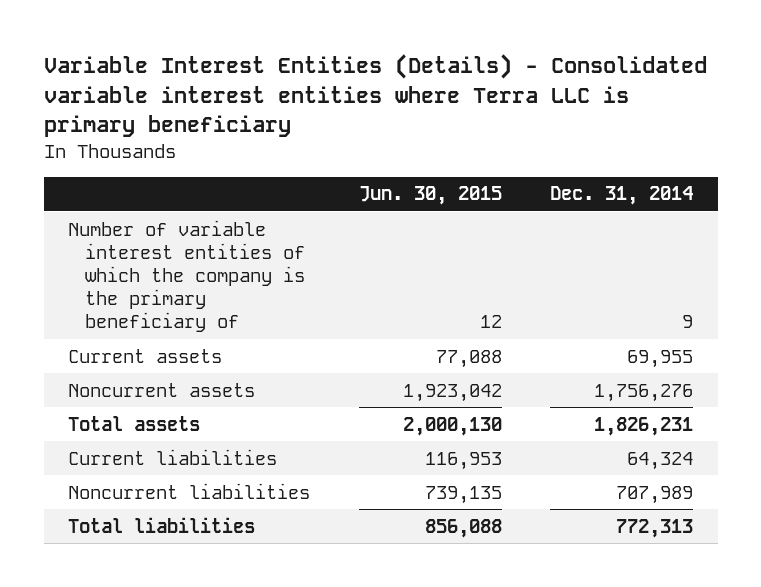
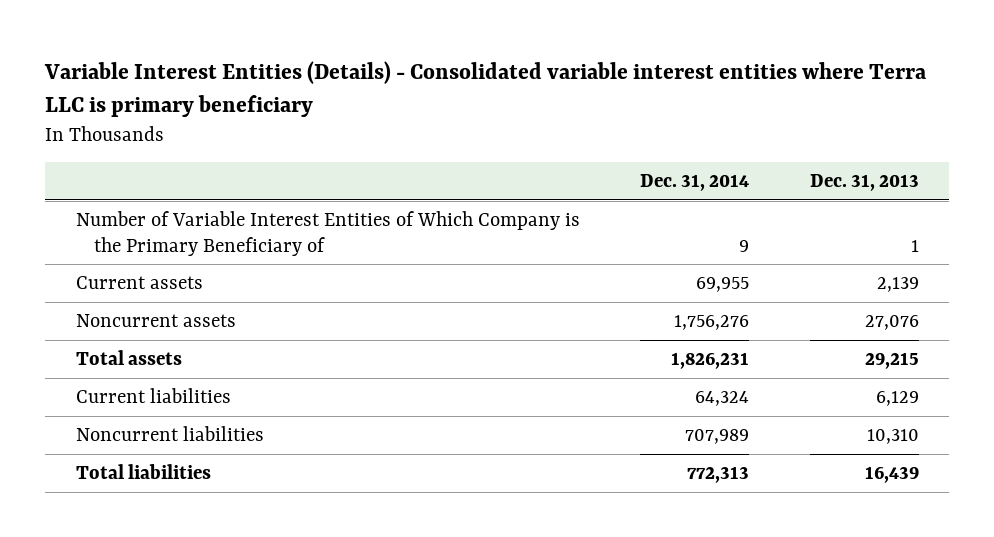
[358,186,502,206] Jun. 30, 2015 -> none
none -> [809,174,919,192] Dec. 31, 2013
[68,219,306,333] Number of variable interest entities of which the company is the primary beneficiary of -> [75,211,580,256] Number of Variable Interest Entities of Which Company is the Primary Beneficiary of

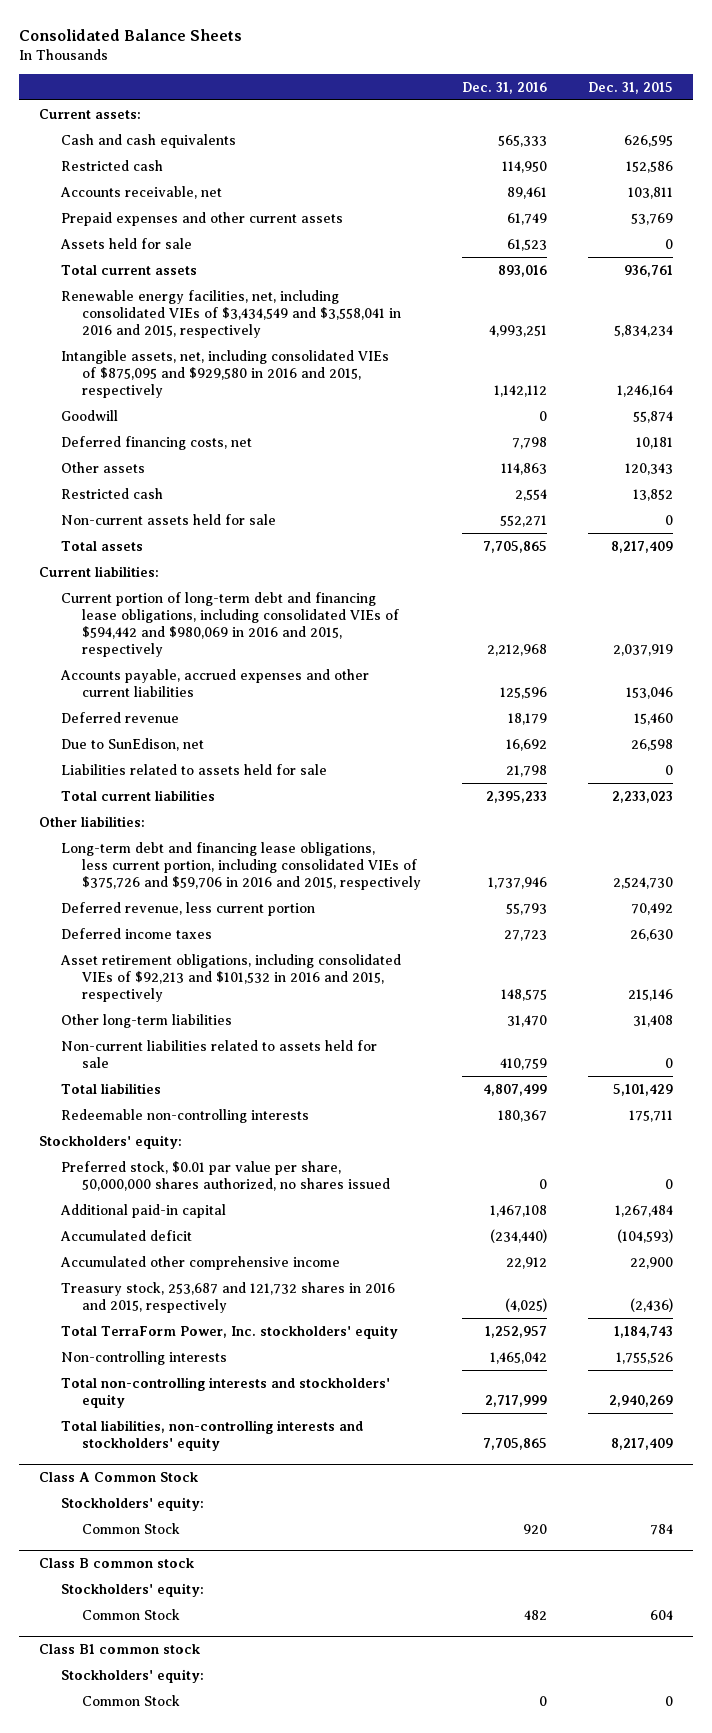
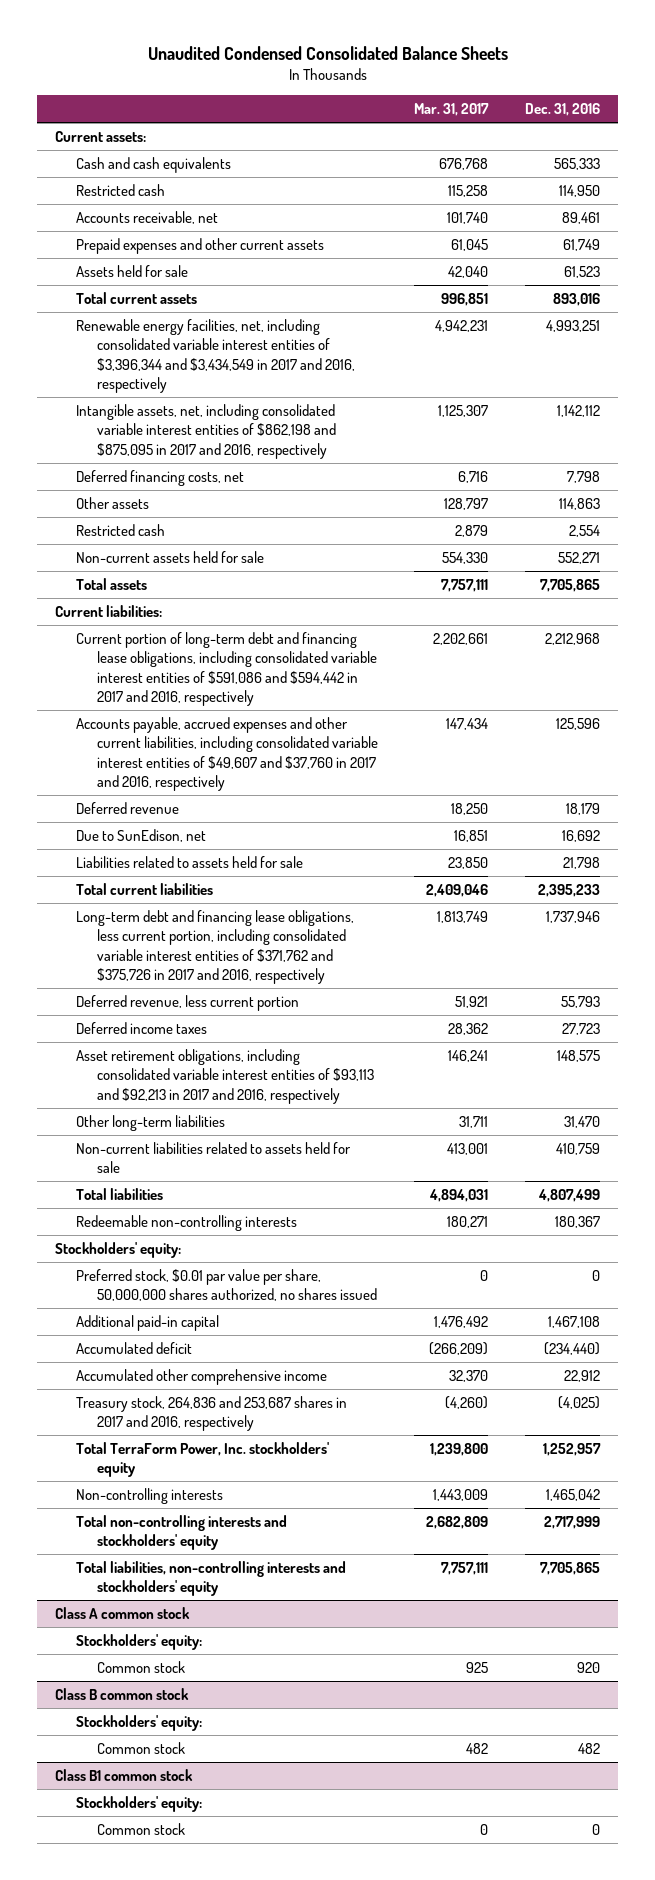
[18,28,242,41] Consolidated Balance Sheets -> [147,46,508,61] Unaudited Condensed Consolidated Balance Sheets
[587,81,673,94] Dec. 31, 2015 -> none
none -> [414,103,490,117] Mar. 31, 2017
[60,409,118,421] Goodwill -> none
[60,289,401,338] Renewable energy facilities, net, including consolidated VIEs of $3,434,549 and $3,558,041 in 2016 and 2015, respectively -> [75,318,355,394] Renewable energy facilities, net, including consolidated variable interest entities of $3,396,344 and $3,434,549 in 2017 and 2016, respectively
[60,349,389,398] Intangible assets, net, including consolidated VIEs of $875,095 and $929,580 in 2016 and 2015, respectively -> [75,403,336,459] Intangible assets, net, including consolidated variable interest entities of $862,198 and $875,095 in 2017 and 2016, respectively
[60,591,399,657] Current portion of long-term debt and financing lease obligations, including consolidated VIEs of $594,442 and $980,069 in 2016 and 2015, respectively -> [75,631,377,707] Current portion of long-term debt and financing lease obligations, including consolidated variable interest entities of $591,086 and $594,442 in 2017 and 2016, respectively
[59,668,369,697] Accounts payable, accrued expenses and other current liabilities -> [75,716,378,792] Accounts payable, accrued expenses and other current liabilities, including consolidated variable interest entities of $49,607 and $37,760 in 2017 and 2016, respectively
[39,815,146,827] Other liabilities: -> none
[60,841,421,890] Long-term debt and financing lease obligations, less current portion, including consolidated VIEs of $375,726 and $59,706 in 2016 and 2015, respectively -> [75,909,354,985] Long-term debt and financing lease obligations, less current portion, including consolidated variable interest entities of $371,762 and $375,726 in 2017 and 2016, respectively
[59,953,401,1002] Asset retirement obligations, including consolidated VIEs of $92,213 and $101,532 in 2016 and 2015, respectively -> [75,1048,374,1104] Asset retirement obligations, including consolidated variable interest entities of $93,113 and $92,213 in 2017 and 2016, respectively
[60,1281,395,1313] Treasury stock, 253,687 and 121,732 shares in 2016 and 2015, respectively -> [75,1395,347,1432] Treasury stock, 264,836 and 253,687 shares in 2017 and 2016, respectively
[39,1472,200,1483] Class A Common Stock -> [55,1606,191,1619] Class A common stock
[81,1522,180,1534] Common Stock -> [96,1660,185,1673] Common stock
[81,1608,180,1620] Common Stock -> [96,1741,185,1754] Common stock
[81,1694,180,1706] Common Stock -> [96,1822,185,1835] Common stock

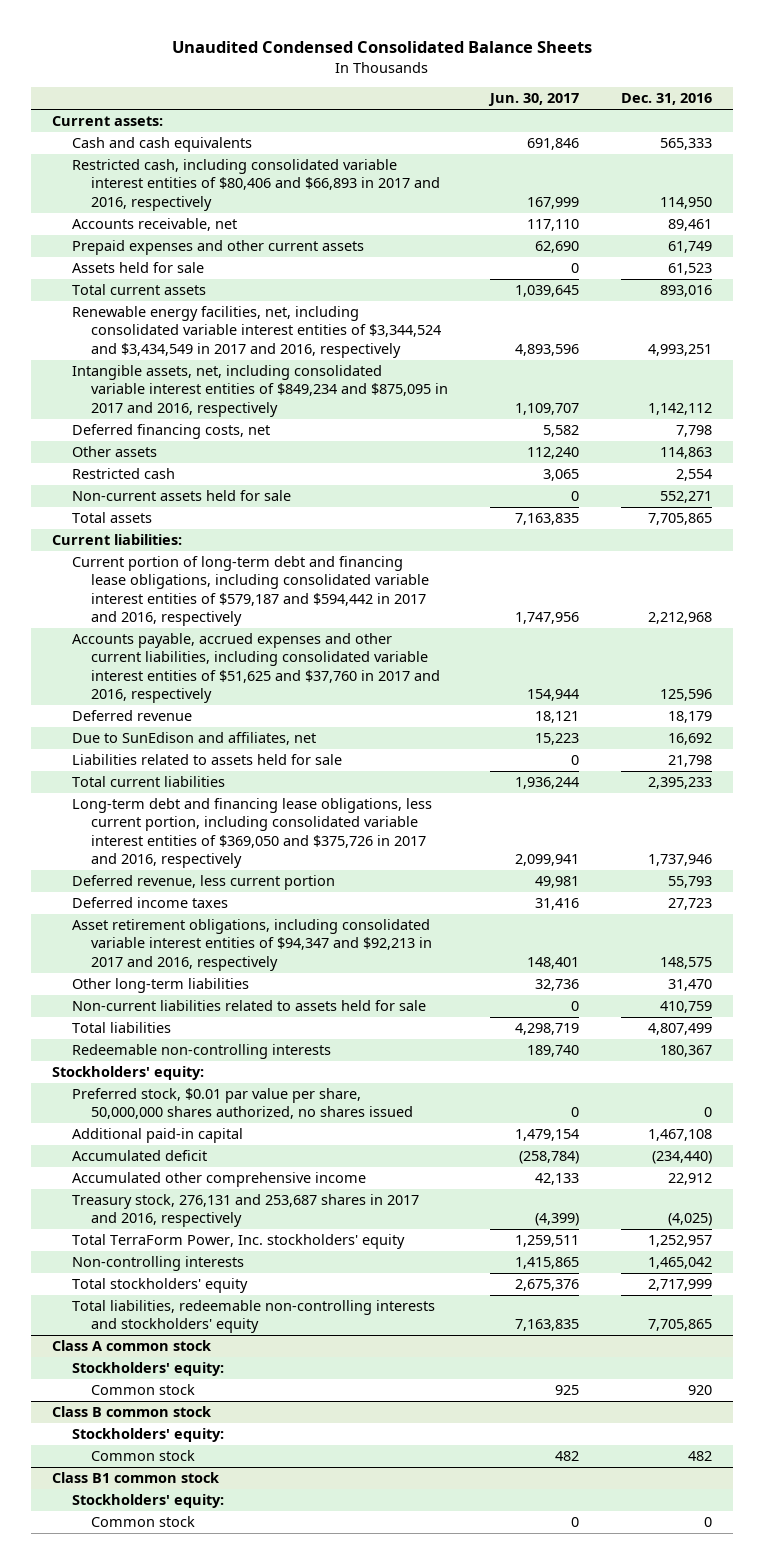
[414,103,490,117] Mar. 31, 2017 -> none
none -> [488,93,580,107] Jun. 30, 2017
[75,183,165,196] Restricted cash -> [71,159,441,211] Restricted cash, including consolidated variable interest entities of $80,406 and $66,893 in 2017 and 2016, respectively
[75,318,355,394] Renewable energy facilities, net, including consolidated variable interest entities of $3,396,344 and $3,434,549 in 2017 and 2016, respectively -> [71,306,442,358] Renewable energy facilities, net, including consolidated variable interest entities of $3,344,524 and $3,434,549 in 2017 and 2016, respectively
[75,403,336,459] Intangible assets, net, including consolidated variable interest entities of $862,198 and $875,095 in 2017 and 2016, respectively -> [71,365,449,417] Intangible assets, net, including consolidated variable interest entities of $849,234 and $875,095 in 2017 and 2016, respectively
[75,631,377,707] Current portion of long-term debt and financing lease obligations, including consolidated variable interest entities of $591,086 and $594,442 in 2017 and 2016, respectively -> [71,556,430,627] Current portion of long-term debt and financing lease obligations, including consolidated variable interest entities of $579,187 and $594,442 in 2017 and 2016, respectively
[75,716,378,792] Accounts payable, accrued expenses and other current liabilities, including consolidated variable interest entities of $49,607 and $37,760 in 2017 and 2016, respectively -> [71,633,441,704] Accounts payable, accrued expenses and other current liabilities, including consolidated variable interest entities of $51,625 and $37,760 in 2017 and 2016, respectively
[75,828,206,842] Due to SunEdison, net -> [71,732,316,746] Due to SunEdison and affiliates, net
[75,909,354,985] Long-term debt and financing lease obligations, less current portion, including consolidated variable interest entities of $371,762 and $375,726 in 2017 and 2016, respectively -> [71,798,432,869] Long-term debt and financing lease obligations, less current portion, including consolidated variable interest entities of $369,050 and $375,726 in 2017 and 2016, respectively
[75,1048,374,1104] Asset retirement obligations, including consolidated variable interest entities of $93,113 and $92,213 in 2017 and 2016, respectively -> [71,919,433,971] Asset retirement obligations, including consolidated variable interest entities of $94,347 and $92,213 in 2017 and 2016, respectively
[75,1395,347,1432] Treasury stock, 264,836 and 253,687 shares in 2017 and 2016, respectively -> [71,1194,419,1228] Treasury stock, 276,131 and 253,687 shares in 2017 and 2016, respectively
[75,1514,287,1551] Total non-controlling interests and stockholders' equity -> [71,1278,248,1294] Total stockholders' equity
[75,1560,346,1597] Total liabilities, non-controlling interests and stockholders' equity -> [71,1300,435,1334] Total liabilities, redeemable non-controlling interests and stockholders' equity

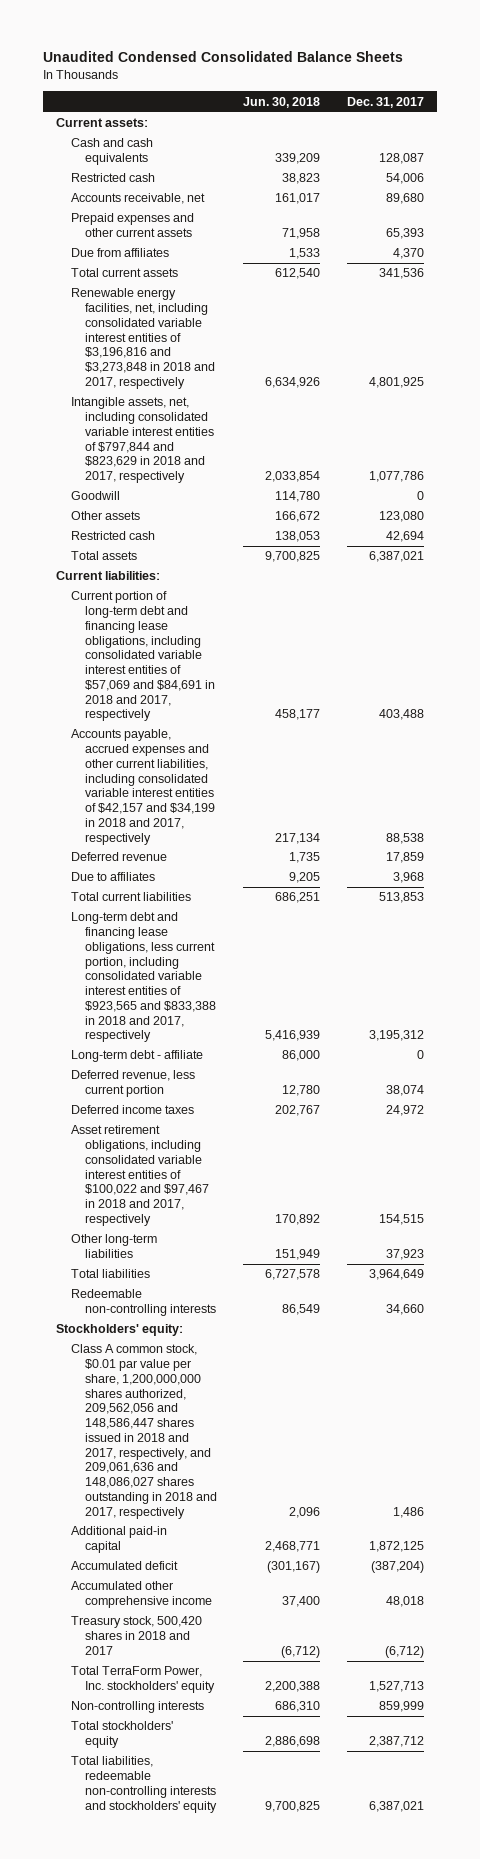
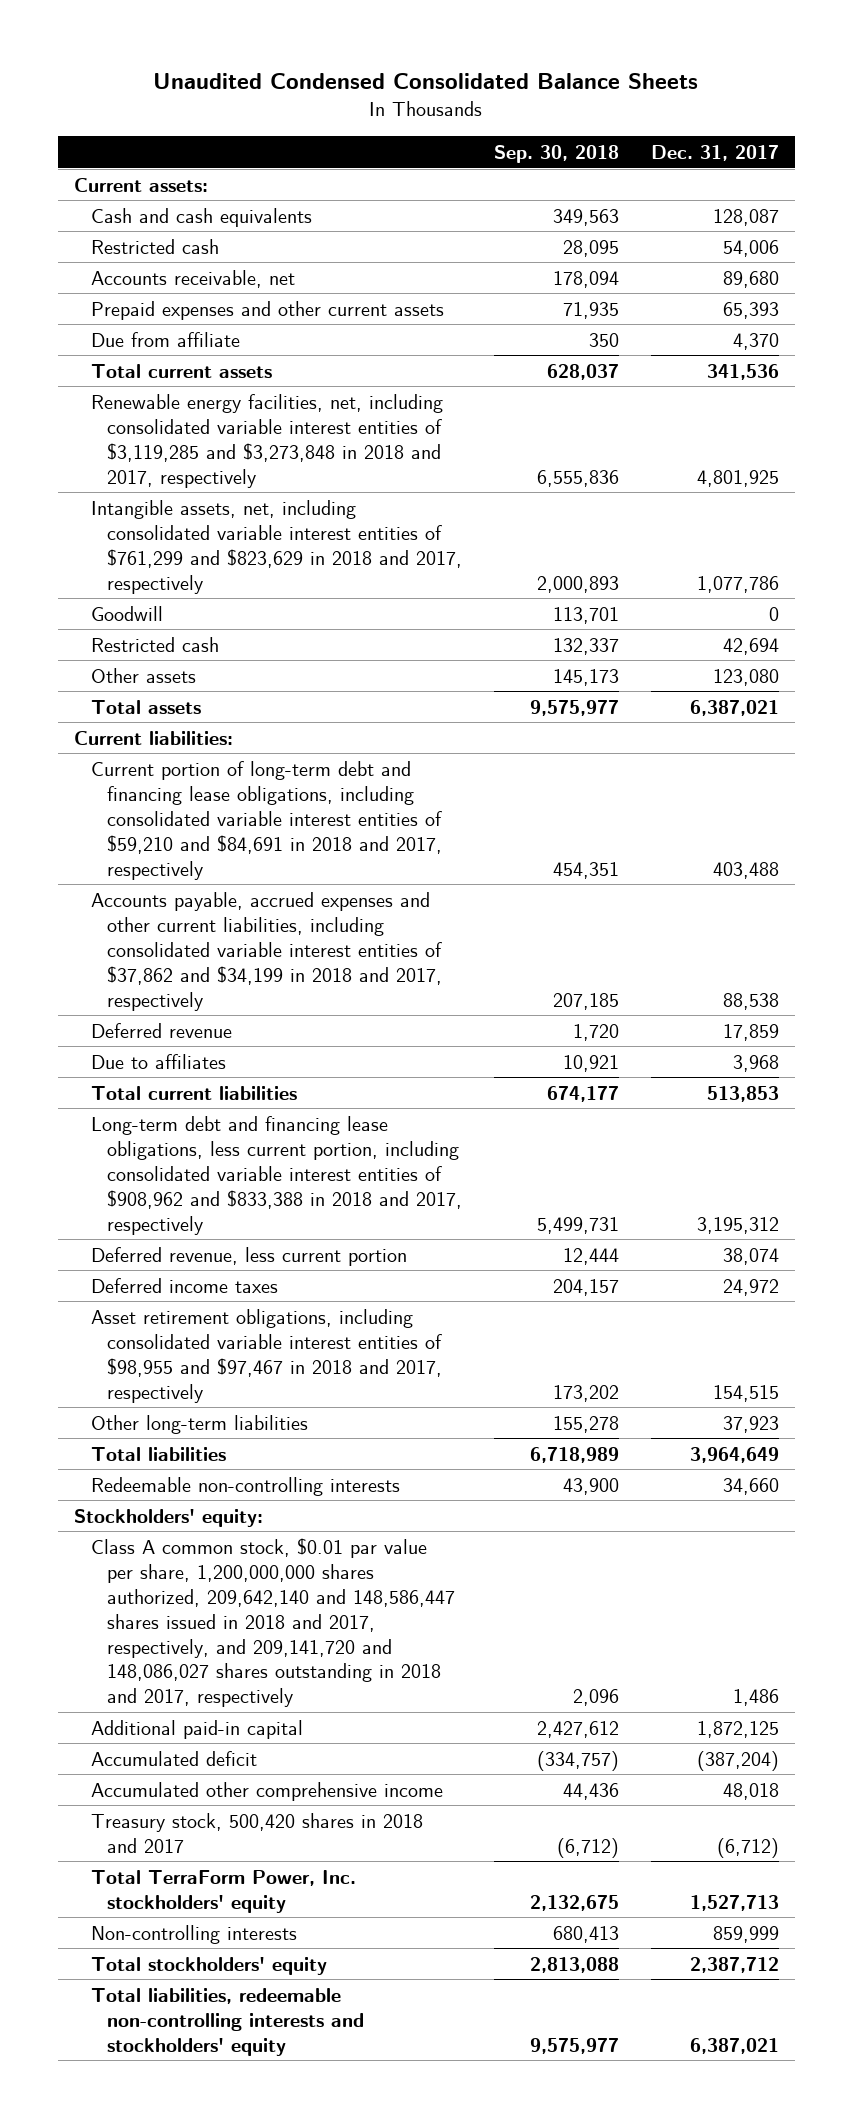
[243,96,321,108] Jun. 30, 2018 -> none
none -> [494,144,620,163] Sep. 30, 2018
[70,248,169,258] Due from affiliates -> [90,331,240,347] Due from affiliate
[70,288,215,389] Renewable energy facilities, net, including consolidated variable interest entities of $3,196,816 and $3,273,848 in 2018 and 2017, respectively -> [90,393,443,488] Renewable energy facilities, net, including consolidated variable interest entities of $3,119,285 and $3,273,848 in 2018 and 2017, respectively
[70,397,214,484] Intangible assets, net, including consolidated variable interest entities of $797,844 and $823,629 in 2018 and 2017, respectively -> [90,499,463,594] Intangible assets, net, including consolidated variable interest entities of $761,299 and $823,629 in 2018 and 2017, respectively
[70,511,140,521] Other assets -> [90,667,196,683] Other assets
[70,591,215,722] Current portion of long-term debt and financing lease obligations, including consolidated variable interest entities of $57,069 and $84,691 in 2018 and 2017, respectively -> [90,760,443,880] Current portion of long-term debt and financing lease obligations, including consolidated variable interest entities of $59,210 and $84,691 in 2018 and 2017, respectively
[70,729,215,845] Accounts payable, accrued expenses and other current liabilities, including consolidated variable interest entities of $42,157 and $34,199 in 2018 and 2017, respectively -> [90,891,443,1011] Accounts payable, accrued expenses and other current liabilities, including consolidated variable interest entities of $37,862 and $34,199 in 2018 and 2017, respectively
[70,1050,203,1063] Long-term debt - affiliate -> none
[70,912,216,1043] Long-term debt and financing lease obligations, less current portion, including consolidated variable interest entities of $923,565 and $833,388 in 2018 and 2017, respectively -> [90,1115,463,1235] Long-term debt and financing lease obligations, less current portion, including consolidated variable interest entities of $908,962 and $833,388 in 2018 and 2017, respectively
[70,1125,209,1226] Asset retirement obligations, including consolidated variable interest entities of $100,022 and $97,467 in 2018 and 2017, respectively -> [90,1308,443,1403] Asset retirement obligations, including consolidated variable interest entities of $98,955 and $97,467 in 2018 and 2017, respectively
[70,1344,217,1519] Class A common stock, $0.01 par value per share, 1,200,000,000 shares authorized, 209,562,056 and 148,586,447 shares issued in 2018 and 2017, respectively, and 209,061,636 and 148,086,027 shares outstanding in 2018 and 2017, respectively -> [90,1537,456,1708] Class A common stock, $0.01 par value per share, 1,200,000,000 shares authorized, 209,642,140 and 148,586,447 shares issued in 2018 and 2017, respectively, and 209,141,720 and 148,086,027 shares outstanding in 2018 and 2017, respectively

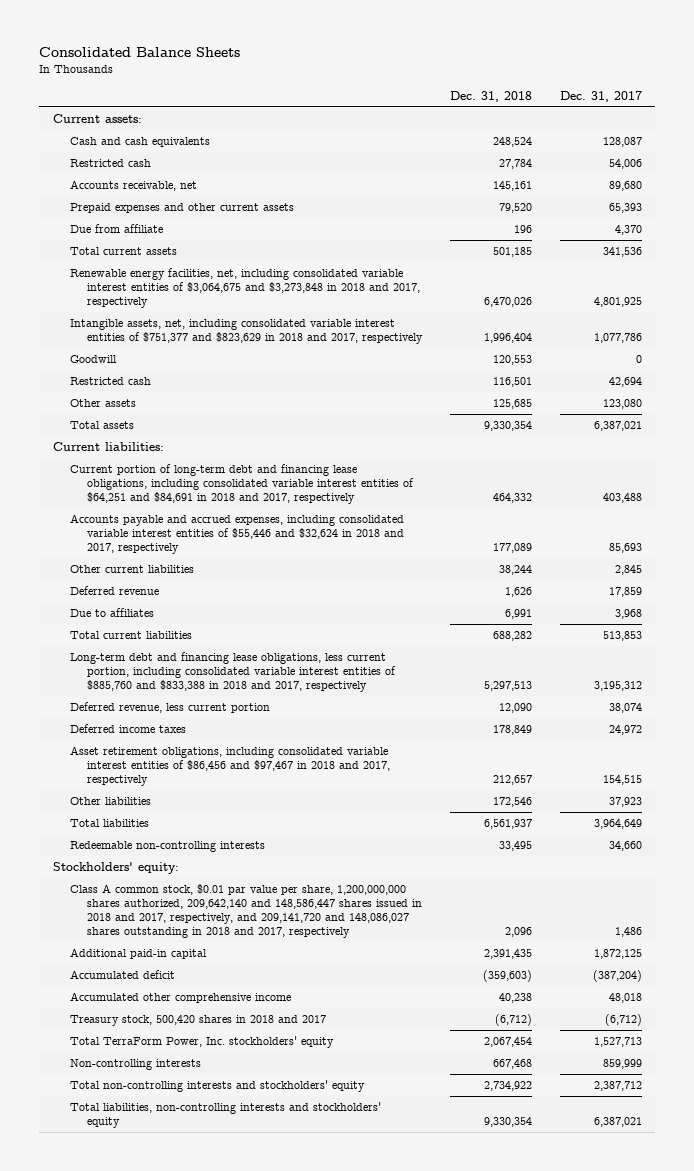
[153,73,699,90] Unaudited Condensed Consolidated Balance Sheets -> [38,46,240,57] Consolidated Balance Sheets
[494,144,620,163] Sep. 30, 2018 -> none
none -> [449,90,532,102] Dec. 31, 2018
[90,393,443,488] Renewable energy facilities, net, including consolidated variable interest entities of $3,119,285 and $3,273,848 in 2018 and 2017, respectively -> [70,268,421,309] Renewable energy facilities, net, including consolidated variable interest entities of $3,064,675 and $3,273,848 in 2018 and 2017, respectively
[90,499,463,594] Intangible assets, net, including consolidated variable interest entities of $761,299 and $823,629 in 2018 and 2017, respectively -> [70,319,424,345] Intangible assets, net, including consolidated variable interest entities of $751,377 and $823,629 in 2018 and 2017, respectively
[90,760,443,880] Current portion of long-term debt and financing lease obligations, including consolidated variable interest entities of $59,210 and $84,691 in 2018 and 2017, respectively -> [70,464,415,505] Current portion of long-term debt and financing lease obligations, including consolidated variable interest entities of $64,251 and $84,691 in 2018 and 2017, respectively
[90,891,443,1011] Accounts payable, accrued expenses and other current liabilities, including consolidated variable interest entities of $37,862 and $34,199 in 2018 and 2017, respectively -> [70,514,405,555] Accounts payable and accrued expenses, including consolidated variable interest entities of $55,446 and $32,624 in 2018 and 2017, respectively
[722,992,779,1010] 88,538 -> [608,543,642,554] 85,693
none -> [70,565,195,574] Other current liabilities
[90,1115,463,1235] Long-term debt and financing lease obligations, less current portion, including consolidated variable interest entities of $908,962 and $833,388 in 2018 and 2017, respectively -> [70,652,397,693] Long-term debt and financing lease obligations, less current portion, including consolidated variable interest entities of $885,760 and $833,388 in 2018 and 2017, respectively
[90,1308,443,1403] Asset retirement obligations, including consolidated variable interest entities of $98,955 and $97,467 in 2018 and 2017, respectively -> [70,746,391,787] Asset retirement obligations, including consolidated variable interest entities of $86,456 and $97,467 in 2018 and 2017, respectively
[90,1414,308,1434] Other long-term liabilities -> [70,797,152,806] Other liabilities
[90,1956,327,1975] Total stockholders' equity -> [70,1080,366,1093] Total non-controlling interests and stockholders' equity
[90,1987,365,2056] Total liabilities, redeemable non-controlling interests and stockholders' equity -> [70,1102,382,1129] Total liabilities, non-controlling interests and stockholders' equity

